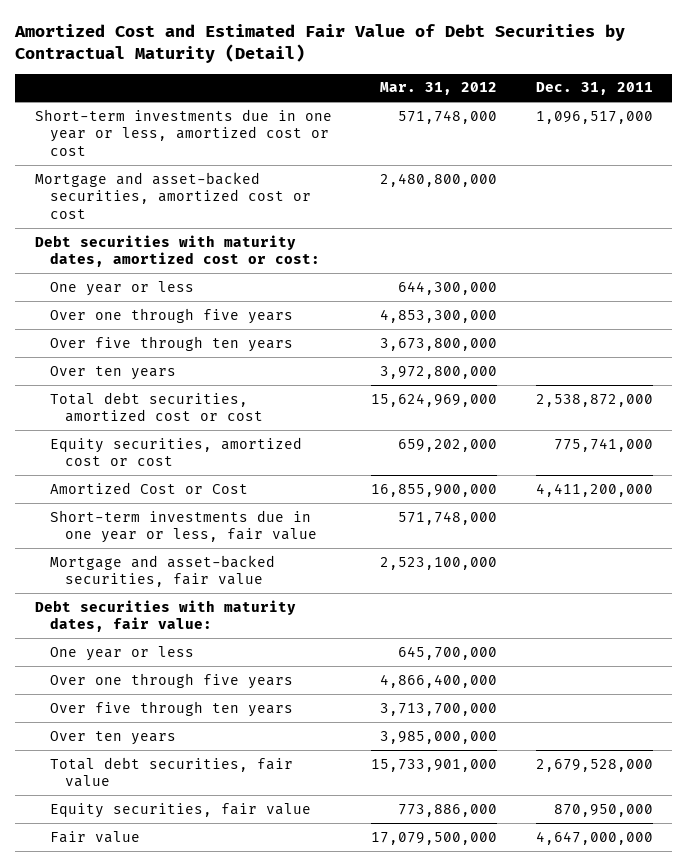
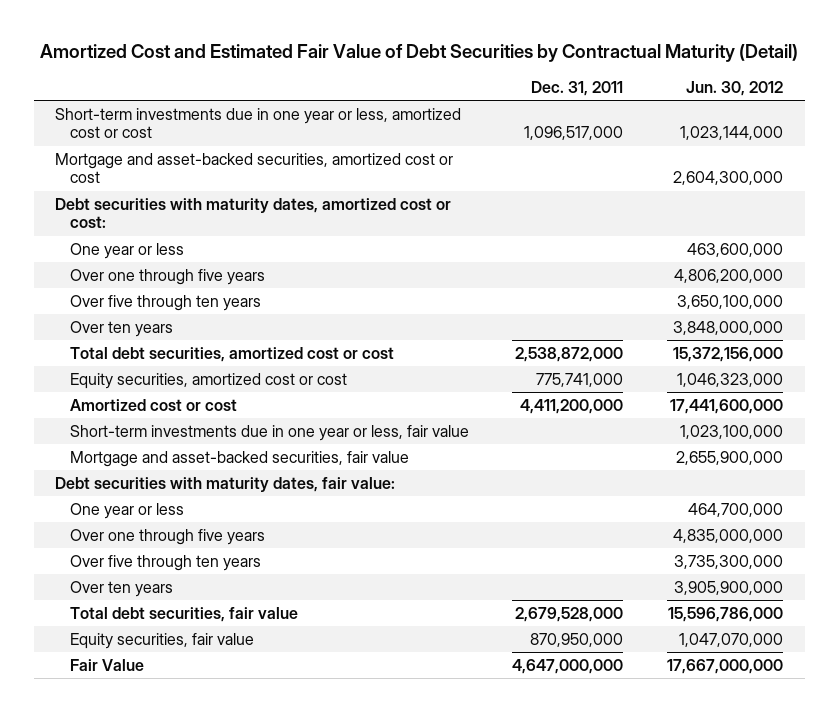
[379,82,497,96] Mar. 31, 2012 -> none
none -> [686,81,784,97] Jun. 30, 2012
[49,481,248,494] Amortized Cost or Cost -> [69,398,237,411] Amortized cost or cost
[49,830,140,843] Fair value -> [69,658,144,671] Fair Value

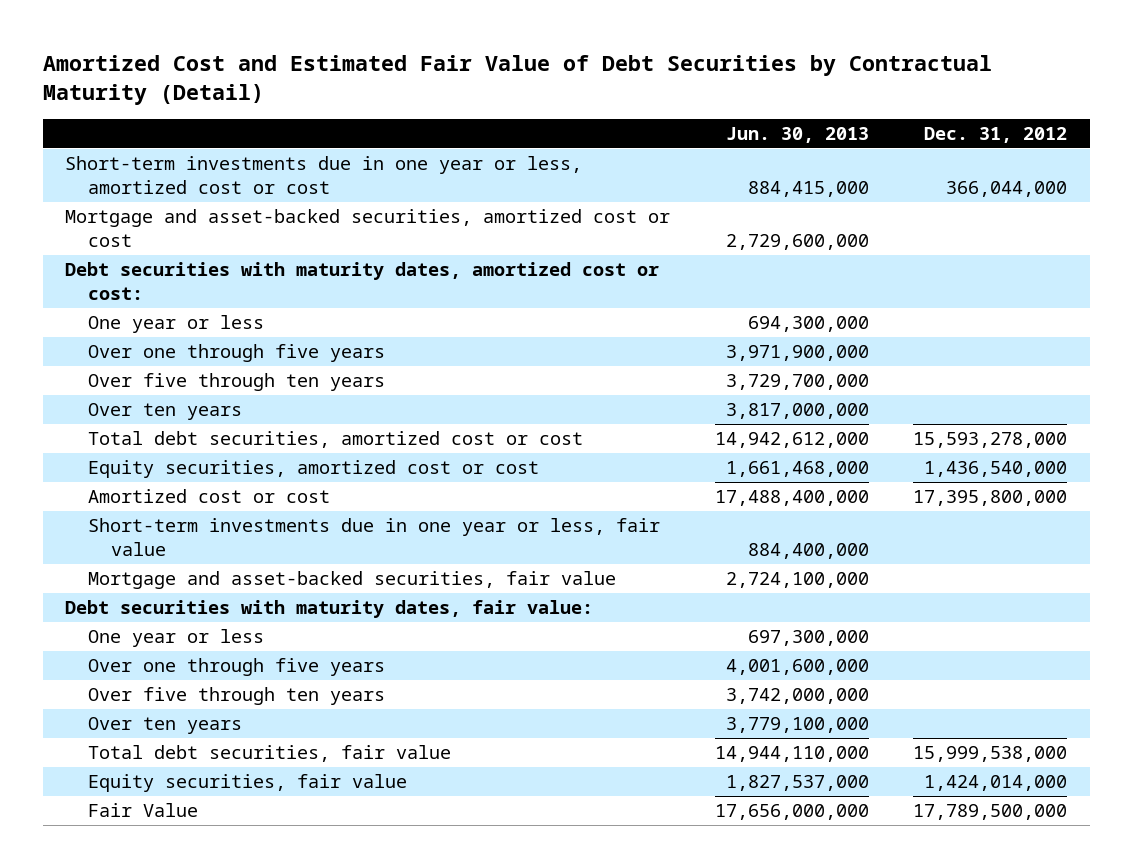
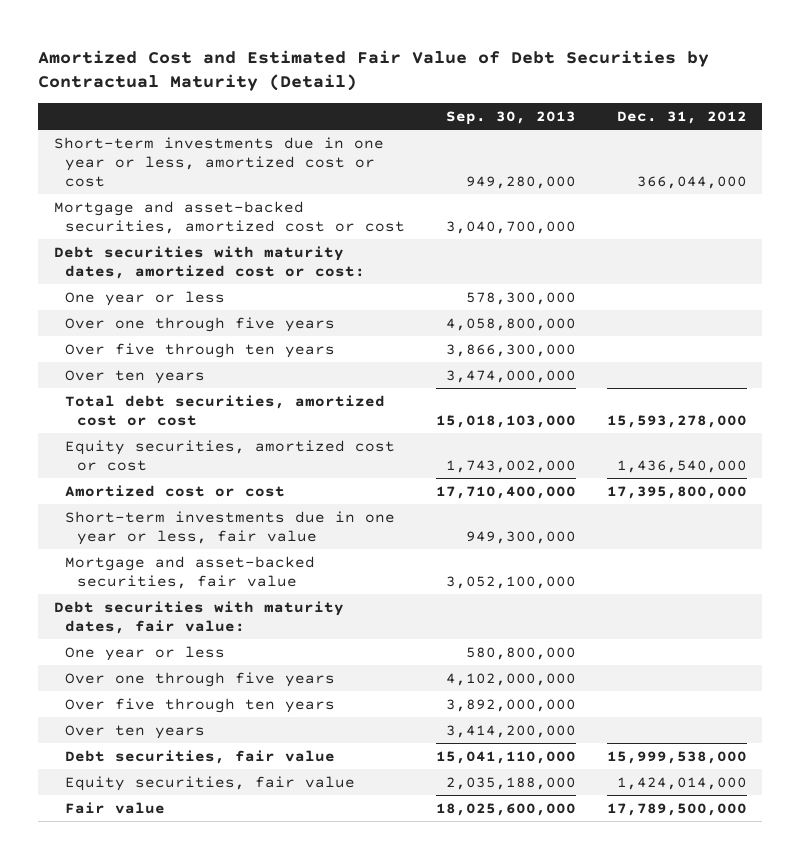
[725,126,869,143] Jun. 30, 2013 -> none
none -> [445,110,576,125] Sep. 30, 2013
[88,745,452,763] Total debt securities, fair value -> [65,749,336,764] Debt securities, fair value
[88,803,199,818] Fair Value -> [65,801,166,814] Fair value

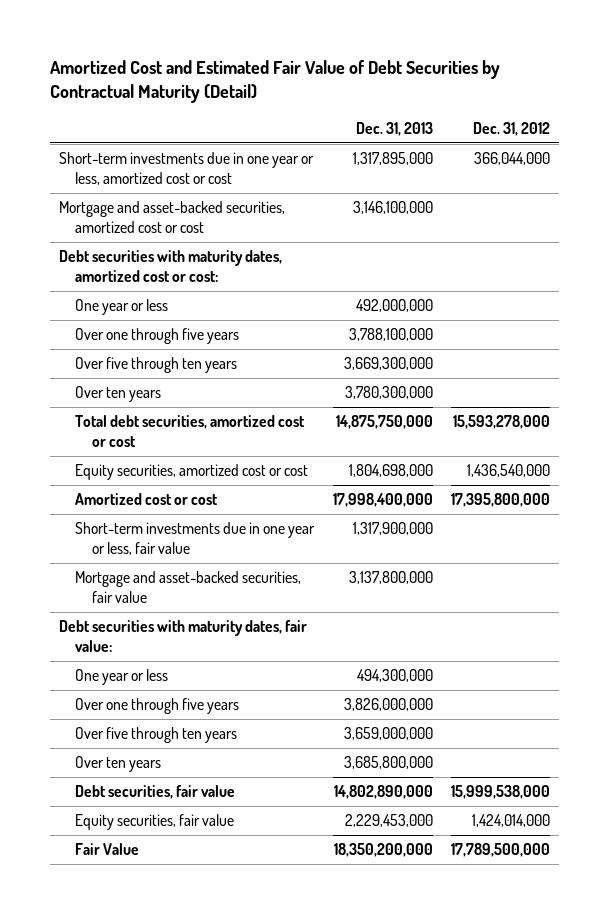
[445,110,576,125] Sep. 30, 2013 -> none
none -> [355,122,433,137] Dec. 31, 2013
[65,801,166,814] Fair value -> [75,843,140,856] Fair Value

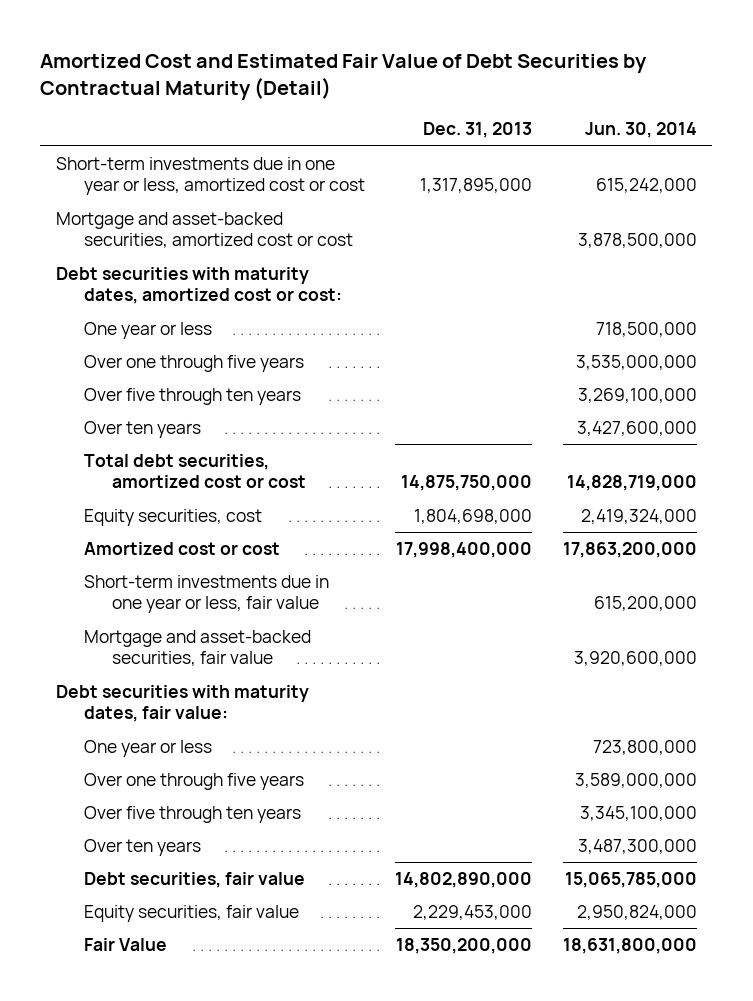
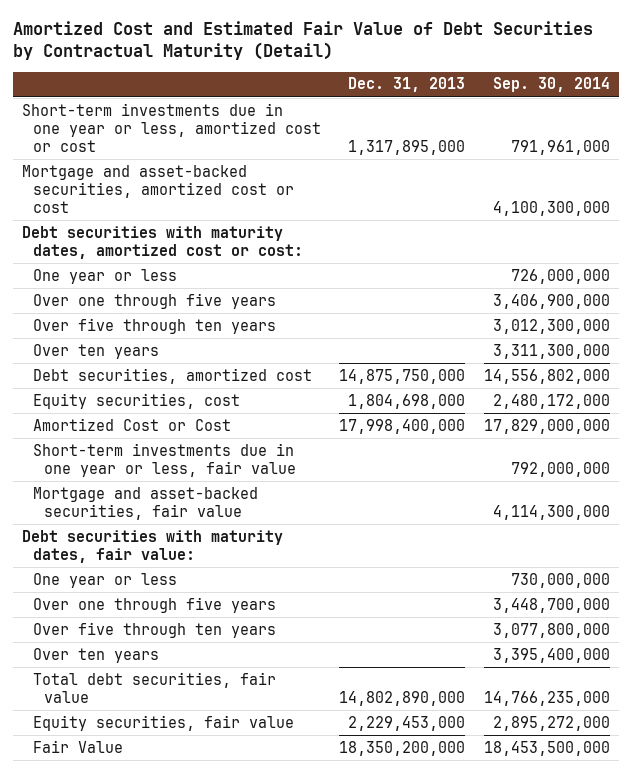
[584,122,697,139] Jun. 30, 2014 -> none
none -> [492,77,610,93] Sep. 30, 2014
[83,454,306,489] Total debt securities, amortized cost or cost -> [32,367,312,384] Debt securities, amortized cost
[83,542,280,556] Amortized cost or cost -> [32,417,231,431] Amortized Cost or Cost
[83,872,305,889] Debt securities, fair value -> [32,671,276,703] Total debt securities, fair value

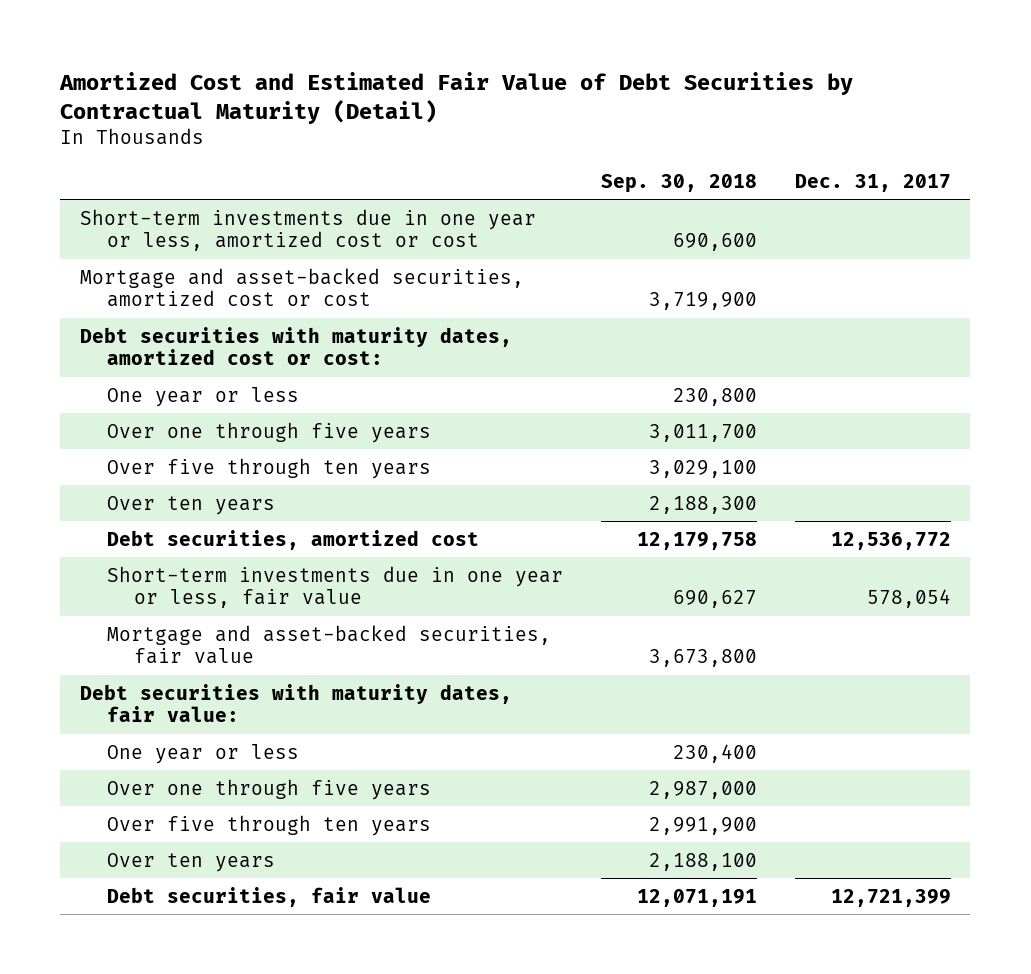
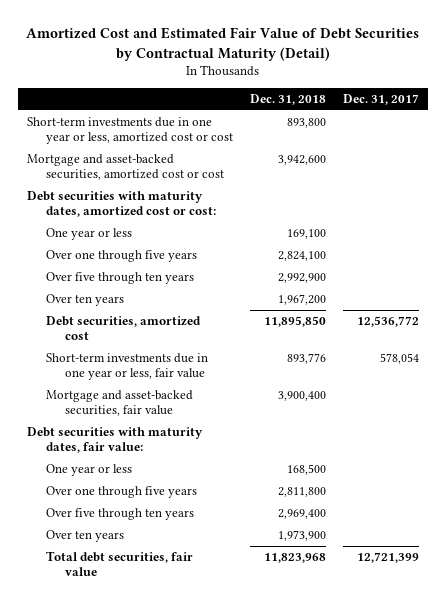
[600,173,757,193] Sep. 30, 2018 -> none
none -> [250,93,327,105] Dec. 31, 2018
[106,886,431,907] Debt securities, fair value -> [45,551,193,577] Total debt securities, fair value

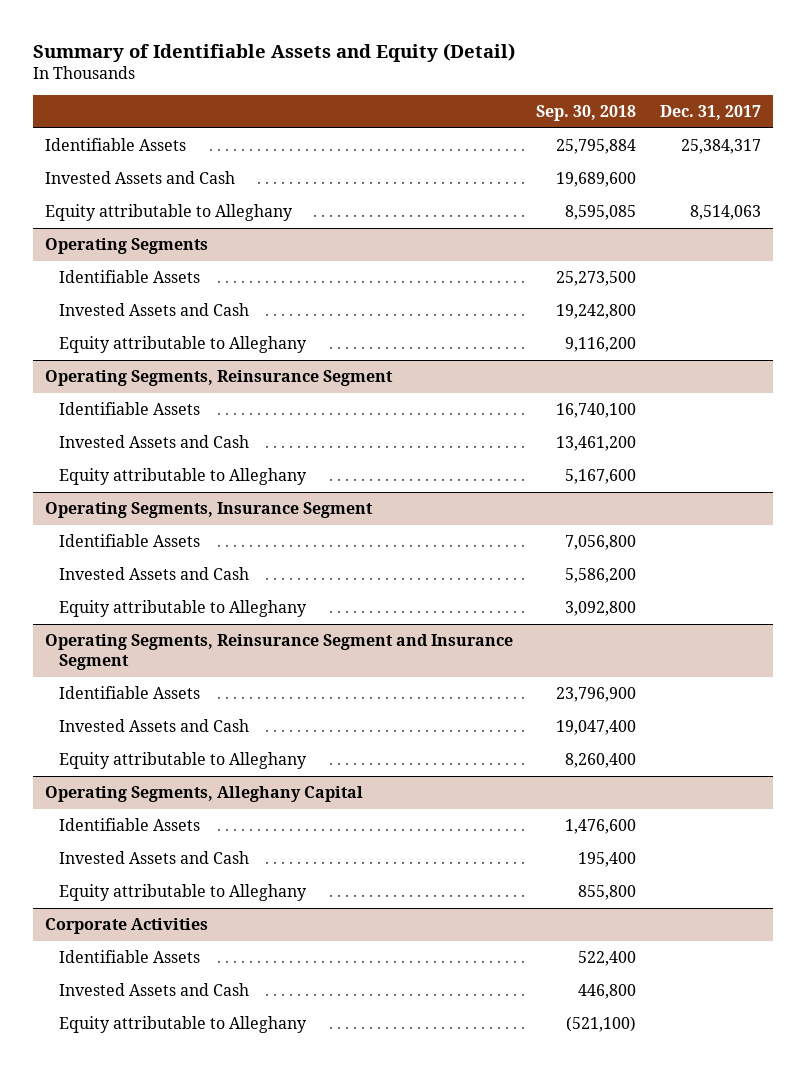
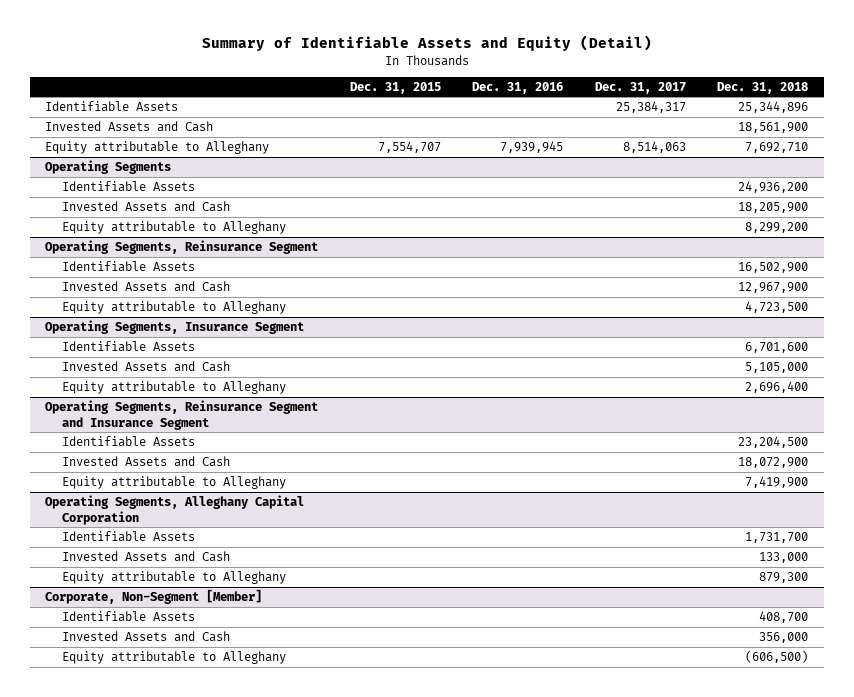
[536,105,637,122] Sep. 30, 2018 -> none
none -> [349,81,441,94] Dec. 31, 2015
none -> [472,81,564,94] Dec. 31, 2016
none -> [717,81,809,94] Dec. 31, 2018
[44,786,363,803] Operating Segments, Alleghany Capital -> [45,495,305,525] Operating Segments, Alleghany Capital Corporation
[44,918,208,935] Corporate Activities -> [45,589,263,605] Corporate, Non-Segment [Member]

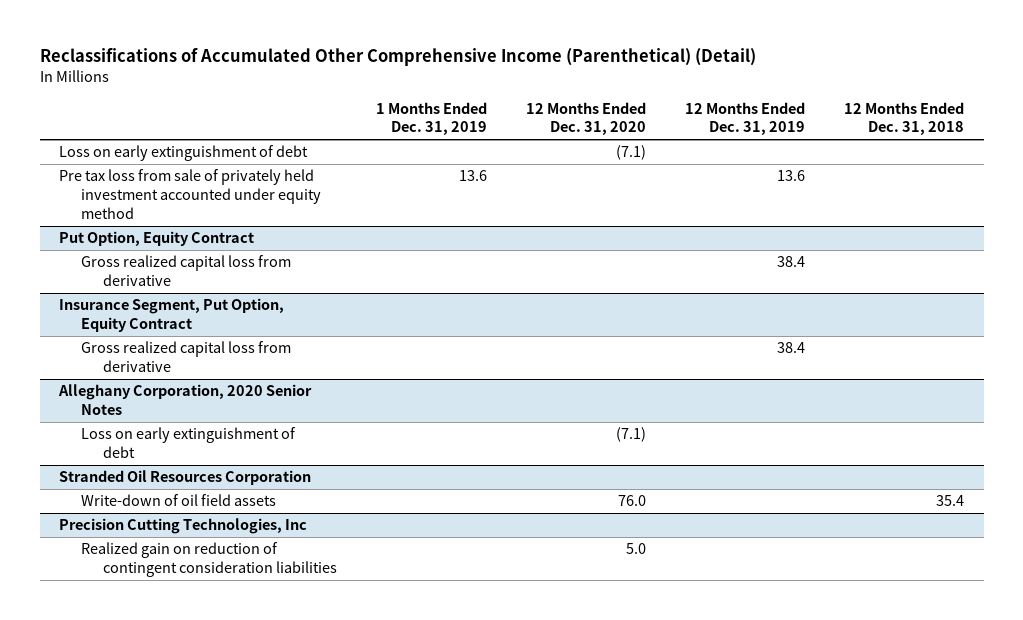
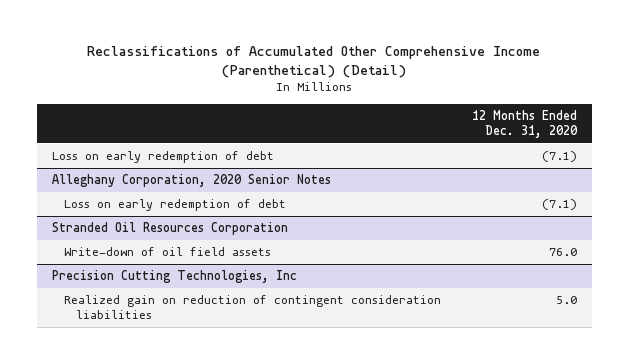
[376,101,488,136] 1 Months Ended Dec. 31, 2019 -> none
[685,101,806,136] 12 Months Ended Dec. 31, 2019 -> none
[844,101,965,136] 12 Months Ended Dec. 31, 2018 -> none
[59,169,322,219] Pre tax loss from sale of privately held investment accounted under equity method -> none
[59,231,255,247] Put Option, Equity Contract -> none
[81,255,292,287] Gross realized capital loss from derivative -> none
[59,298,285,333] Insurance Segment, Put Option, Equity Contract -> none
[81,341,292,373] Gross realized capital loss from derivative -> none
[59,145,309,162] Loss on early extinguishment of debt -> [52,151,275,164] Loss on early redemption of debt
[81,427,297,459] Loss on early extinguishment of debt -> [63,199,286,212] Loss on early redemption of debt

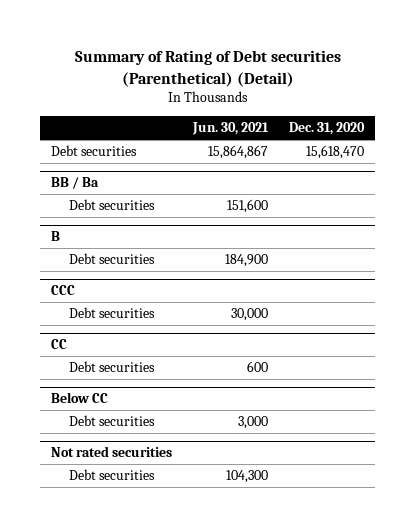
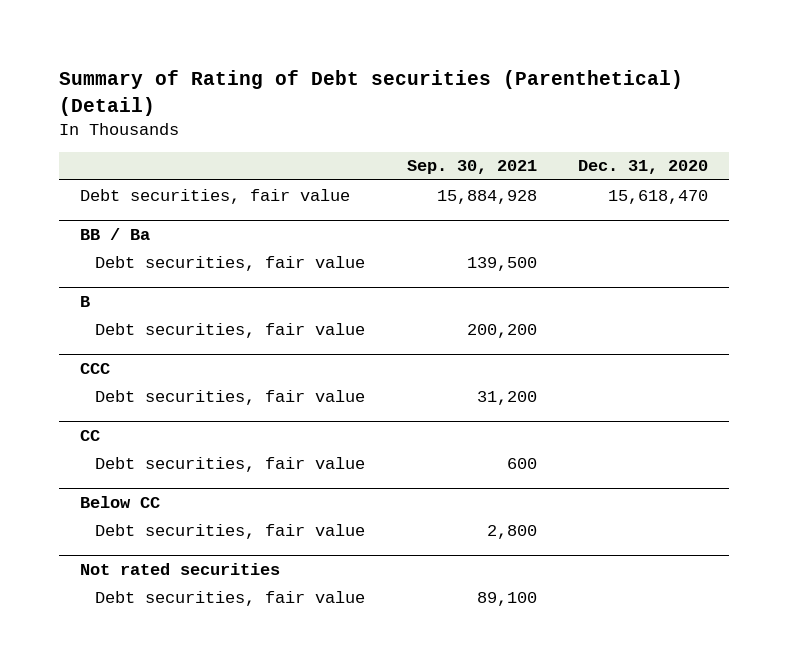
[192,122,270,136] Jun. 30, 2021 -> none
none -> [406,160,537,175] Sep. 30, 2021
[50,145,137,157] Debt securities -> [79,188,350,204] Debt securities, fair value
[69,199,156,211] Debt securities -> [95,255,366,271] Debt securities, fair value
[69,253,156,265] Debt securities -> [95,322,366,338] Debt securities, fair value
[69,307,156,319] Debt securities -> [95,389,366,405] Debt securities, fair value
[69,361,156,373] Debt securities -> [95,456,366,472] Debt securities, fair value
[69,415,156,427] Debt securities -> [95,523,366,539] Debt securities, fair value
[69,469,156,481] Debt securities -> [95,590,366,606] Debt securities, fair value

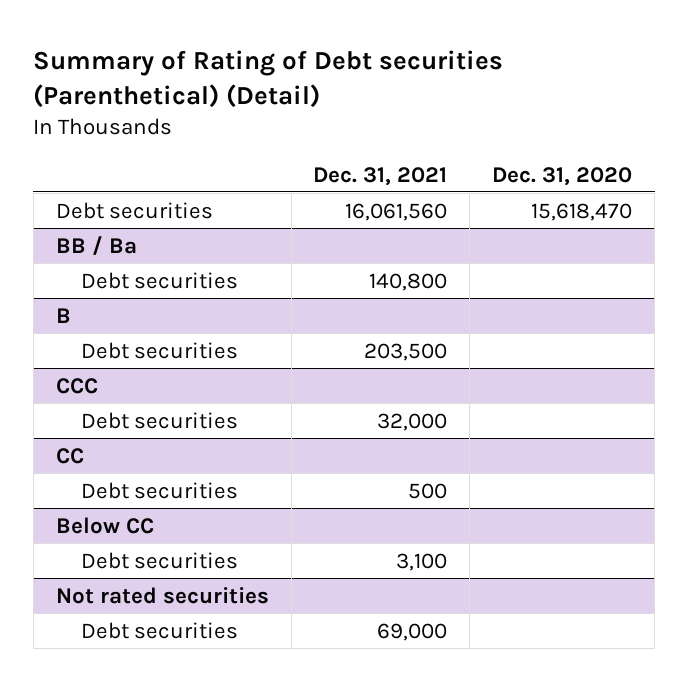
[406,160,537,175] Sep. 30, 2021 -> none
none -> [313,166,448,186] Dec. 31, 2021
[79,188,350,204] Debt securities, fair value -> [55,201,213,219] Debt securities
[95,255,366,271] Debt securities, fair value -> [80,271,238,289] Debt securities
[95,322,366,338] Debt securities, fair value -> [80,341,238,359] Debt securities
[95,389,366,405] Debt securities, fair value -> [80,411,238,429] Debt securities
[95,456,366,472] Debt securities, fair value -> [80,481,238,499] Debt securities
[95,523,366,539] Debt securities, fair value -> [80,551,238,569] Debt securities
[95,590,366,606] Debt securities, fair value -> [80,621,238,639] Debt securities

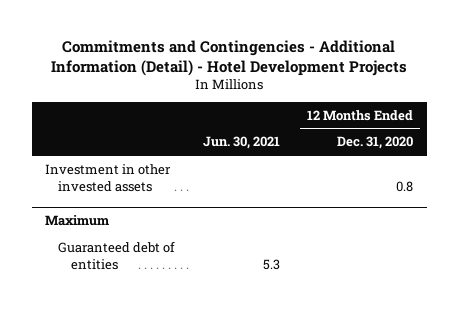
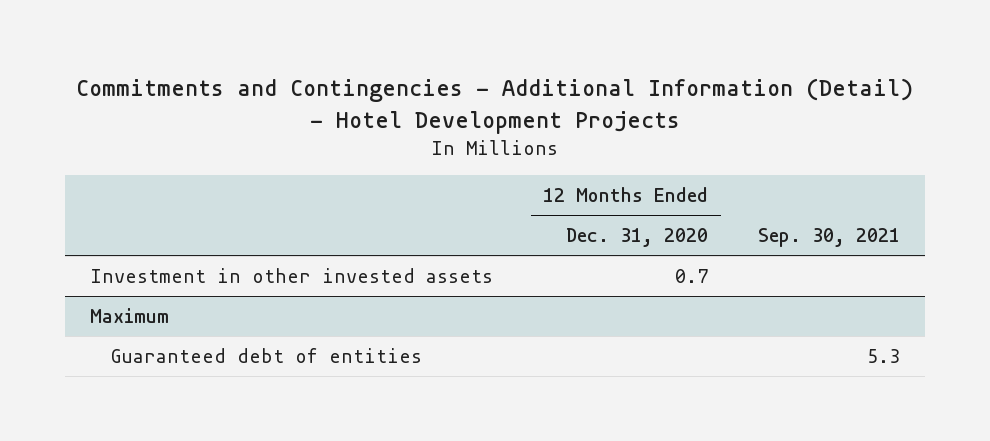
[202,136,280,150] Jun. 30, 2021 -> none
none -> [758,228,901,248] Sep. 30, 2021
[396,180,414,192] 0.8 -> [675,269,709,284] 0.7

